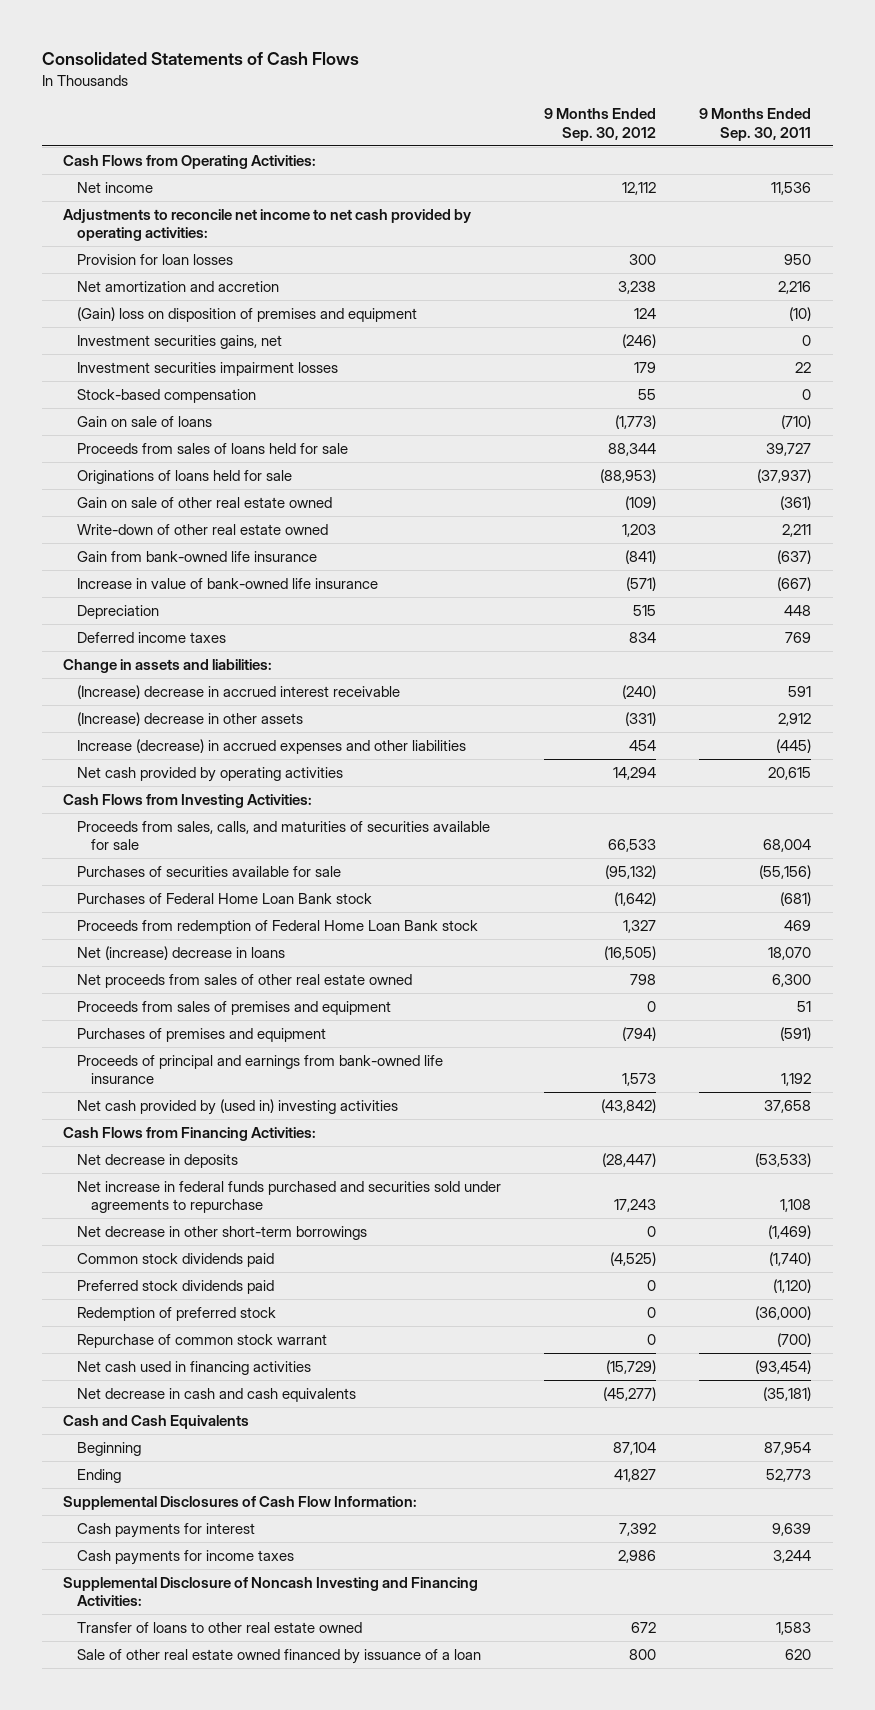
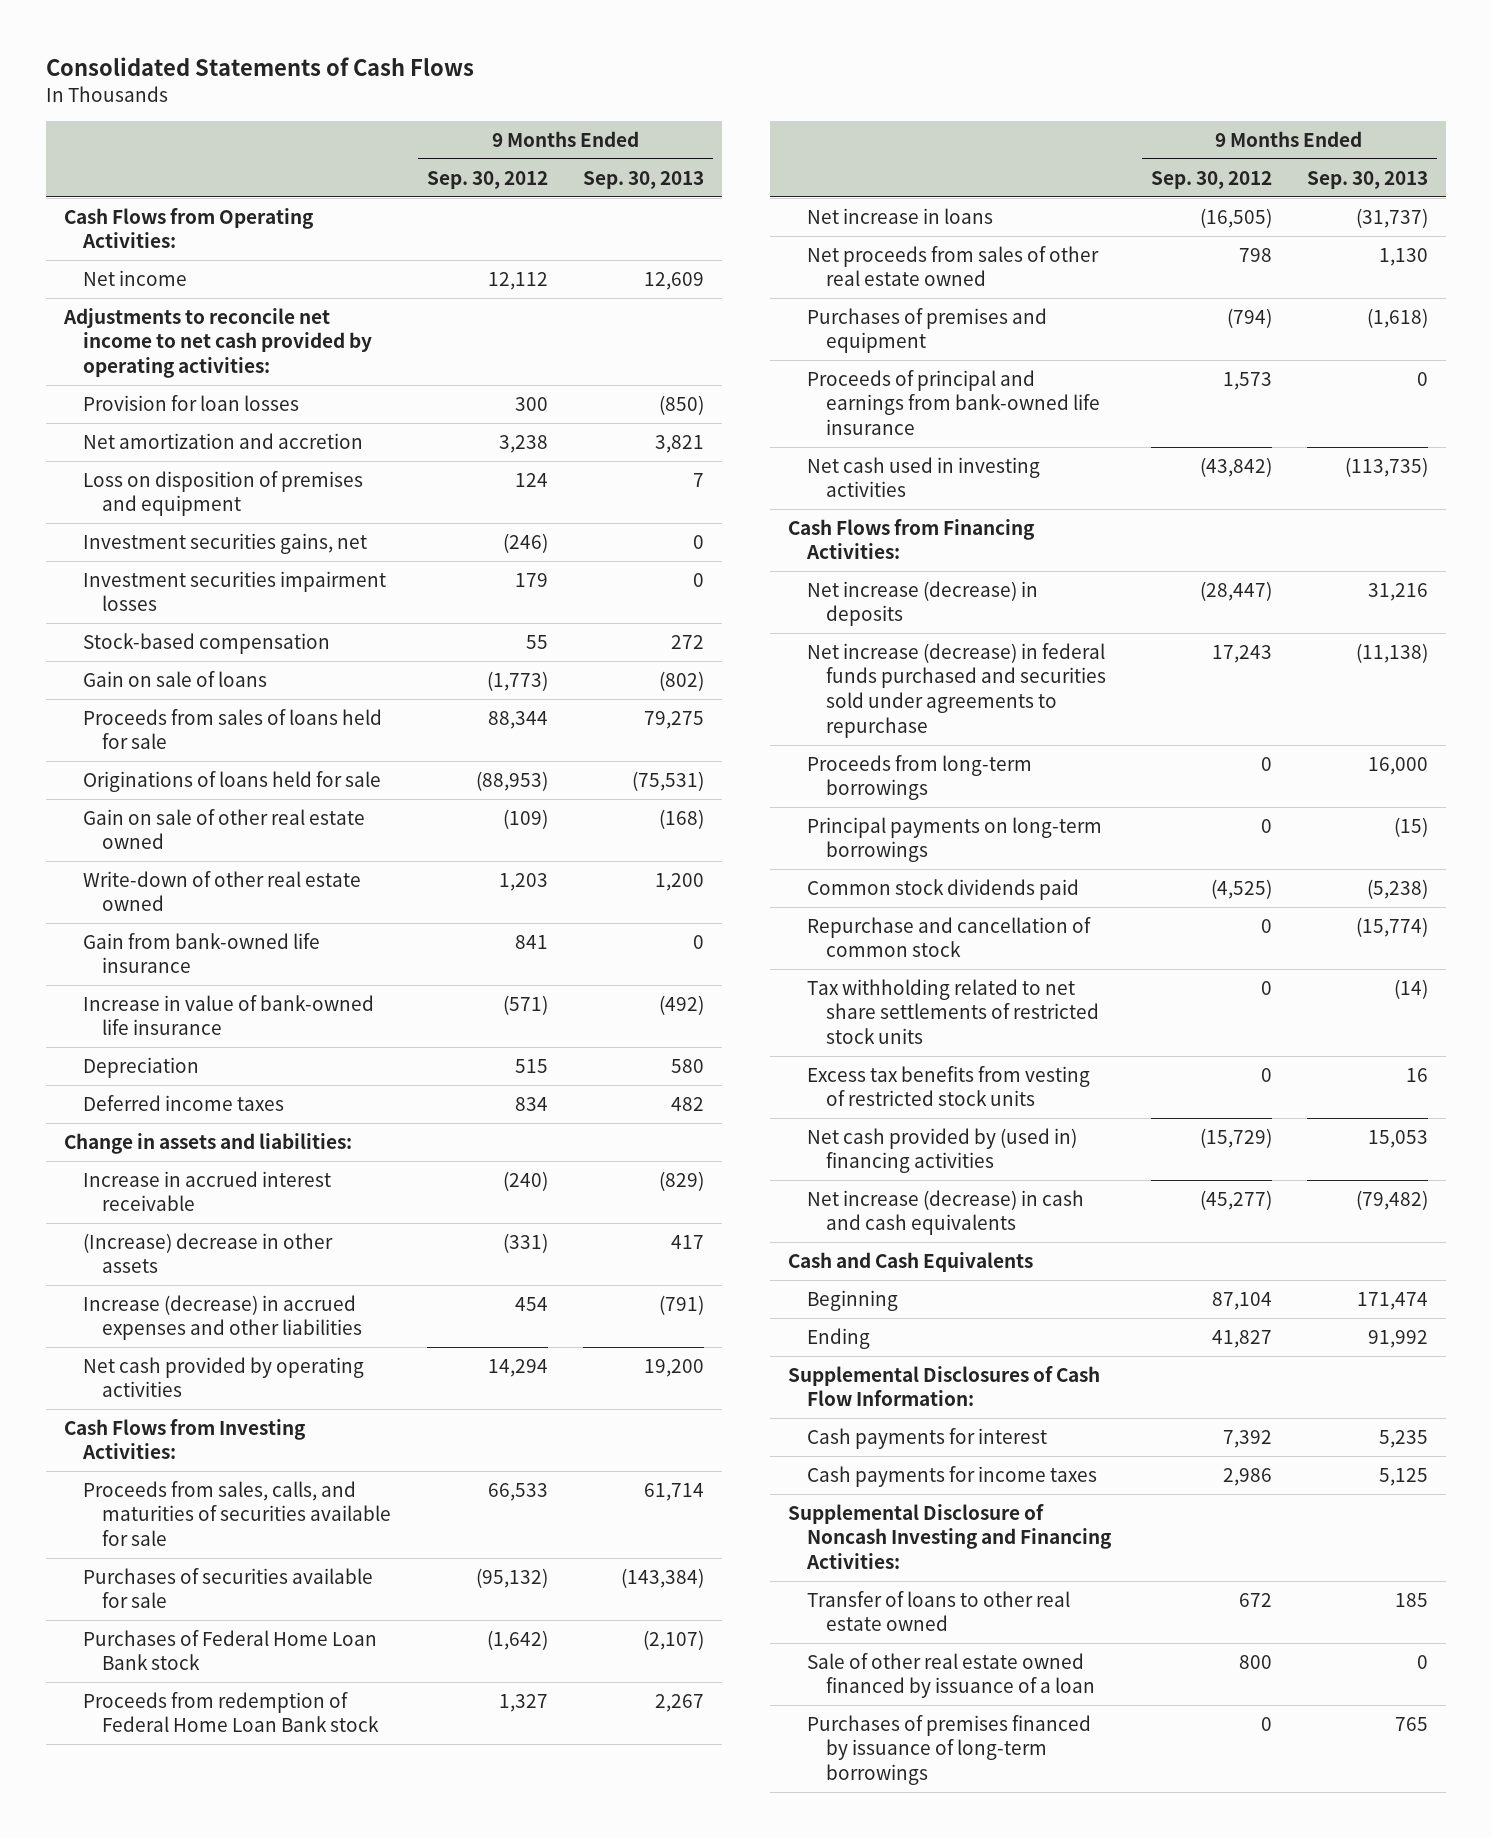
[699,108,812,141] 9 Months Ended Sep. 30, 2011 -> none
none -> [583,170,705,189] Sep. 30, 2013
[77,306,418,322] (Gain) loss on disposition of premises and equipment -> [83,470,364,517] Loss on disposition of premises and equipment
[625,549,657,564] (841) -> [514,934,548,949] 841
[77,684,401,699] (Increase) decrease in accrued interest receivable -> [83,1170,332,1212] Increase in accrued interest receivable
[77,945,286,960] Net (increase) decrease in loans -> [806,207,993,224] Net increase in loans
[77,1000,392,1015] Proceeds from sales of premises and equipment -> none
[77,1098,399,1115] Net cash provided by (used in) investing activities -> [806,456,1040,498] Net cash used in investing activities
[77,1225,368,1240] Net decrease in other short-term borrowings -> none
[77,1153,239,1168] Net decrease in deposits -> [806,580,1038,627] Net increase (decrease) in deposits
[77,1180,502,1214] Net increase in federal funds purchased and securities sold under agreements to repurchase -> [806,642,1107,738] Net increase (decrease) in federal funds purchased and securities sold under agreements to repurchase
none -> [806,754,1032,801] Proceeds from long-term borrowings
none -> [806,816,1102,863] Principal payments on long-term borrowings
[77,1279,275,1294] Preferred stock dividends paid -> none
[77,1306,277,1321] Redemption of preferred stock -> none
[77,1333,328,1348] Repurchase of common stock warrant -> [806,916,1091,958] Repurchase and cancellation of common stock
none -> [806,978,1100,1045] Tax withholding related to net share settlements of restricted stock units
none -> [806,1065,1090,1107] Excess tax benefits from vesting of restricted stock units
[77,1360,312,1375] Net cash used in financing activities -> [806,1127,1077,1174] Net cash provided by (used in) financing activities
[77,1387,357,1402] Net decrease in cash and cash equivalents -> [806,1189,1084,1236] Net increase (decrease) in cash and cash equivalents
none -> [806,1714,1091,1786] Purchases of premises financed by issuance of long-term borrowings

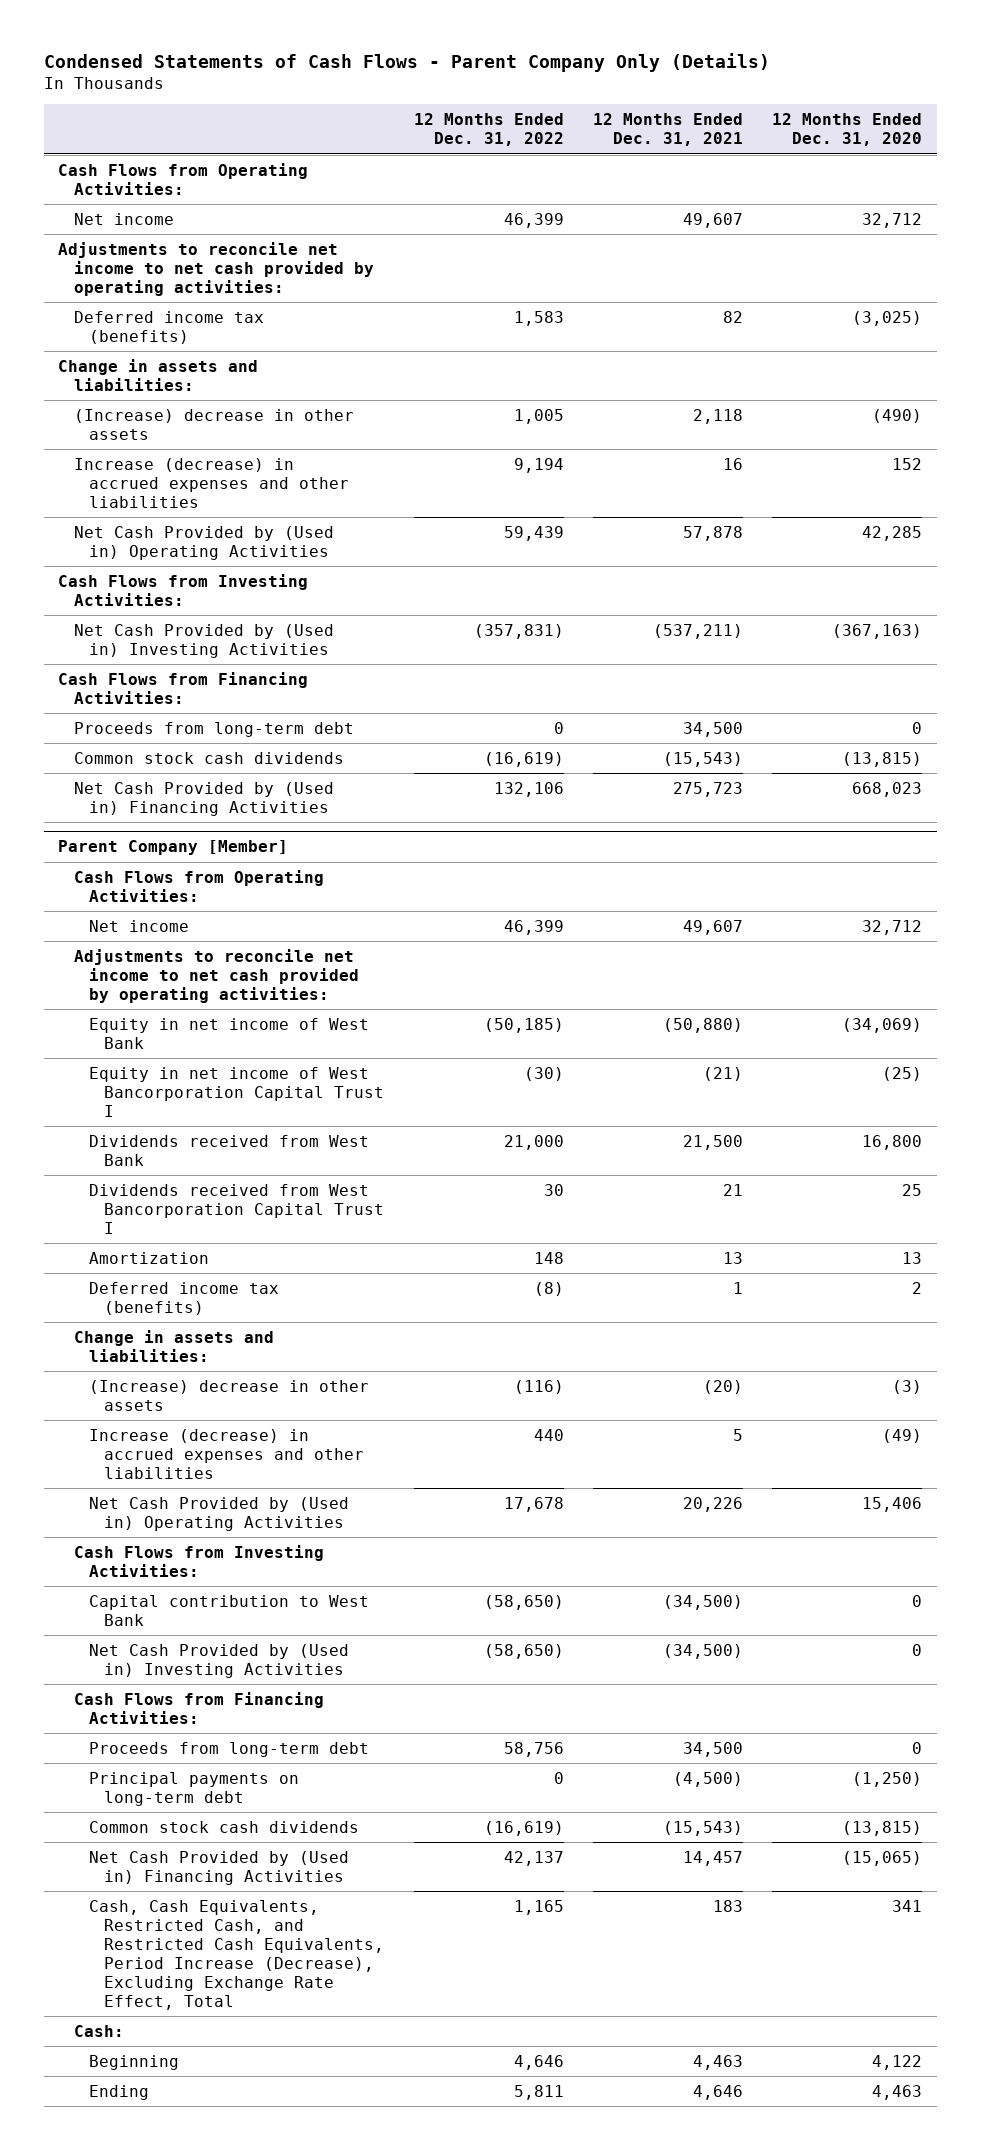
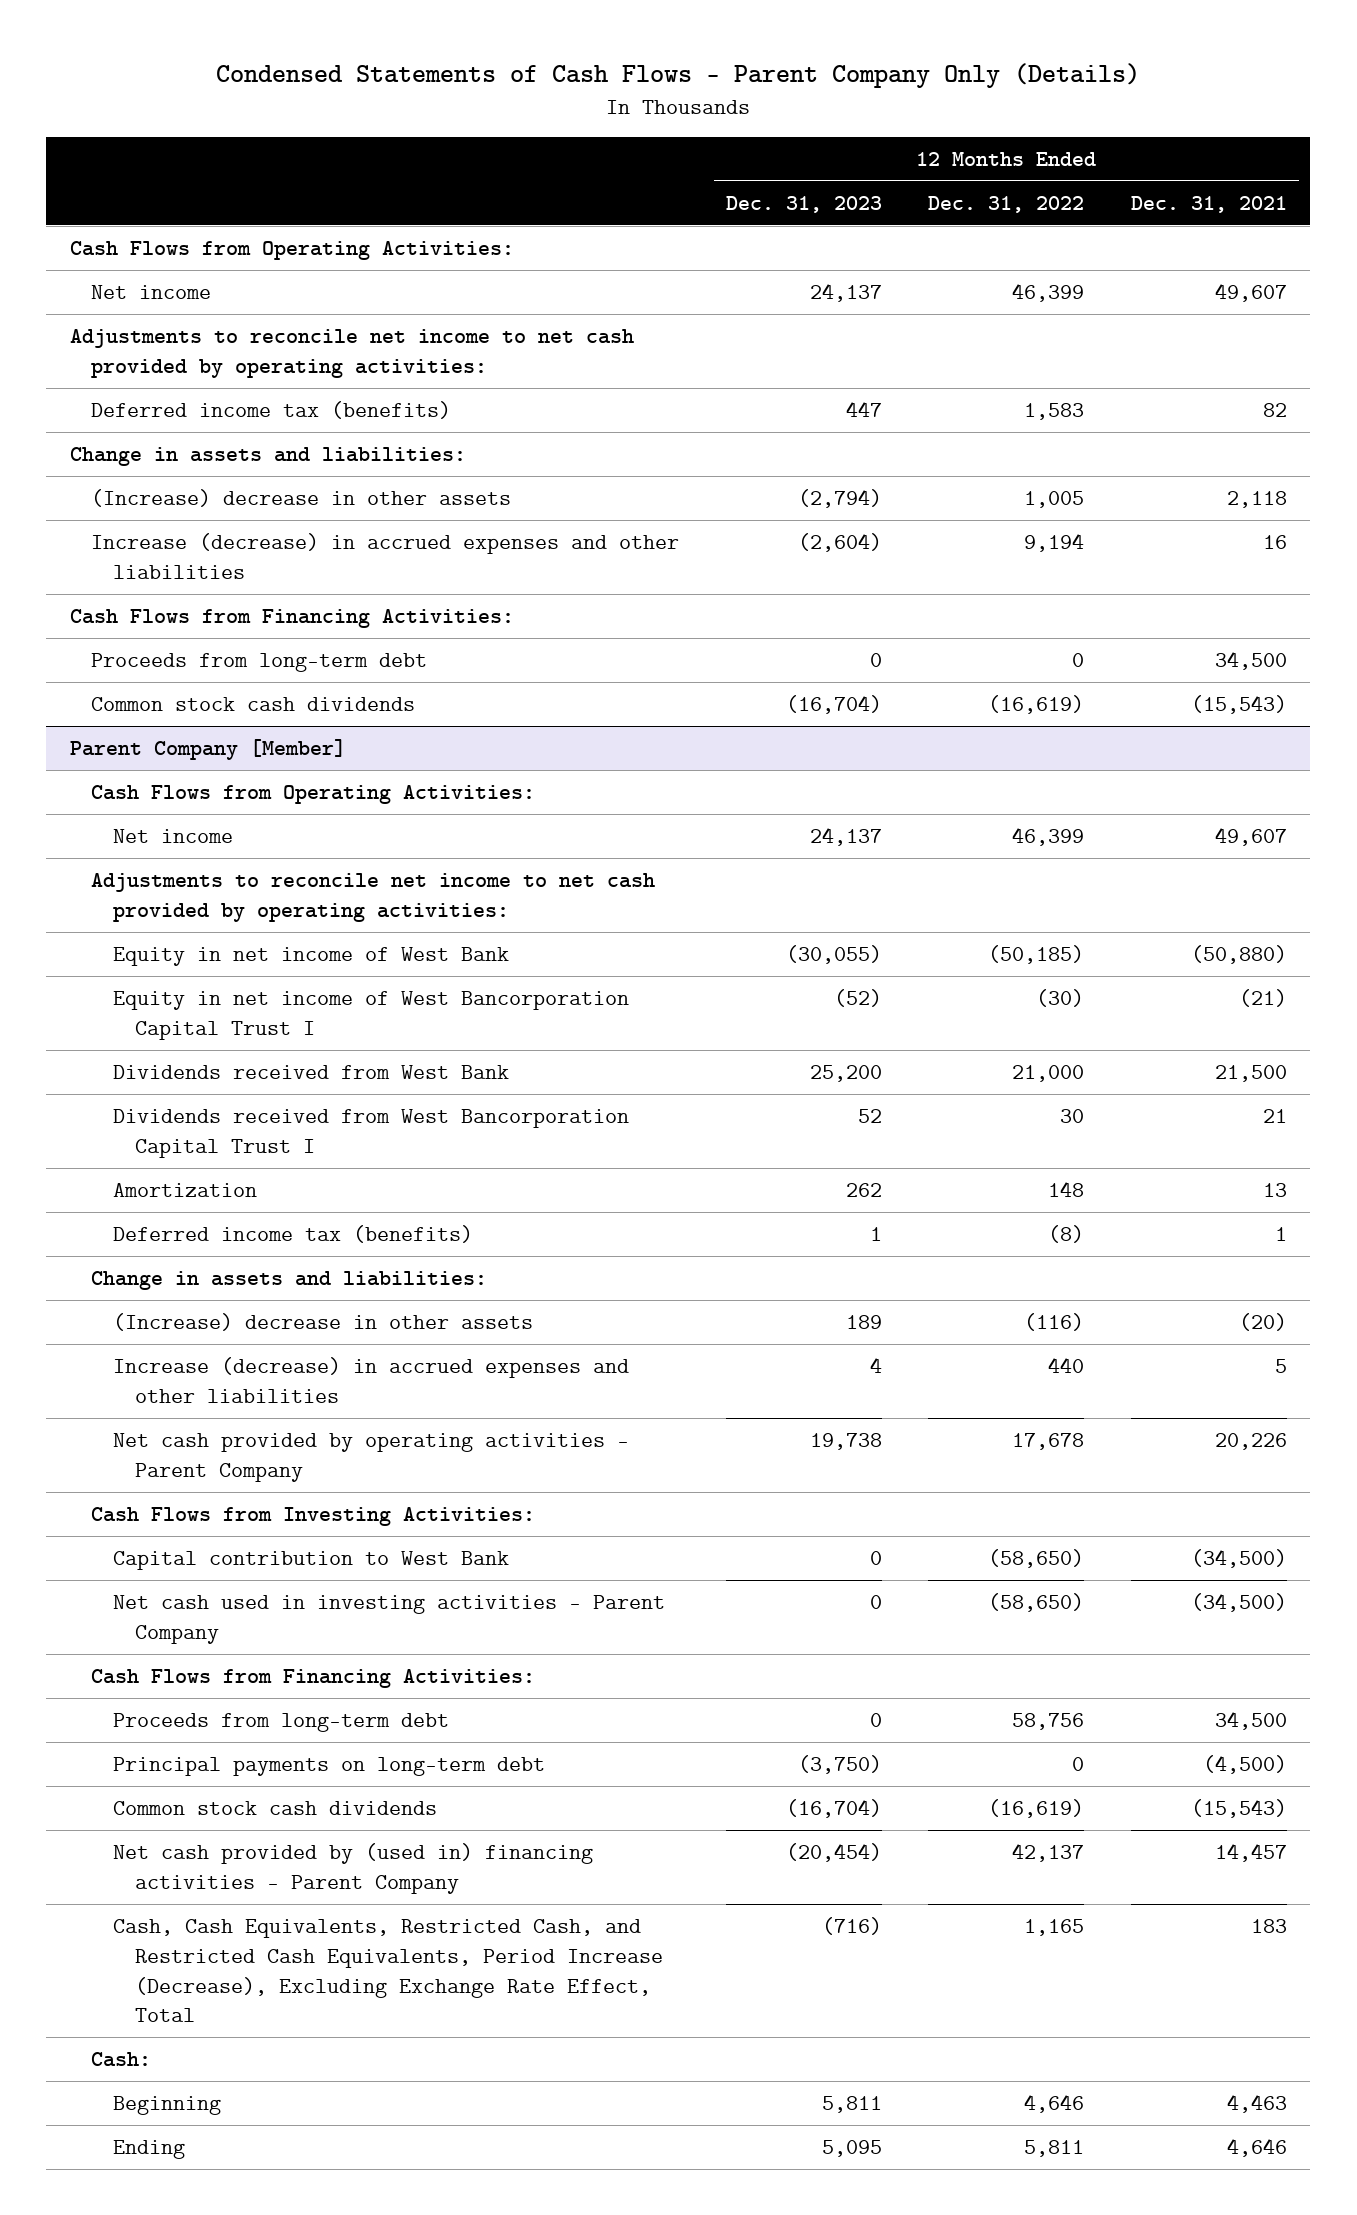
[772,113,923,147] 12 Months Ended Dec. 31, 2020 -> none
none -> [725,195,882,213] Dec. 31, 2023
[73,525,334,560] Net Cash Provided by (Used in) Operating Activities -> none
[58,573,309,606] Cash Flows from Investing Activities: -> none
[73,623,334,658] Net Cash Provided by (Used in) Investing Activities -> none
[73,781,334,816] Net Cash Provided by (Used in) Financing Activities -> none
[88,1496,349,1531] Net Cash Provided by (Used in) Operating Activities -> [112,1433,629,1482] Net cash provided by operating activities - Parent Company
[88,1643,349,1678] Net Cash Provided by (Used in) Investing Activities -> [112,1595,665,1644] Net cash used in investing activities - Parent Company
[88,1850,349,1885] Net Cash Provided by (Used in) Financing Activities -> [112,1843,593,1894] Net cash provided by (used in) financing activities - Parent Company

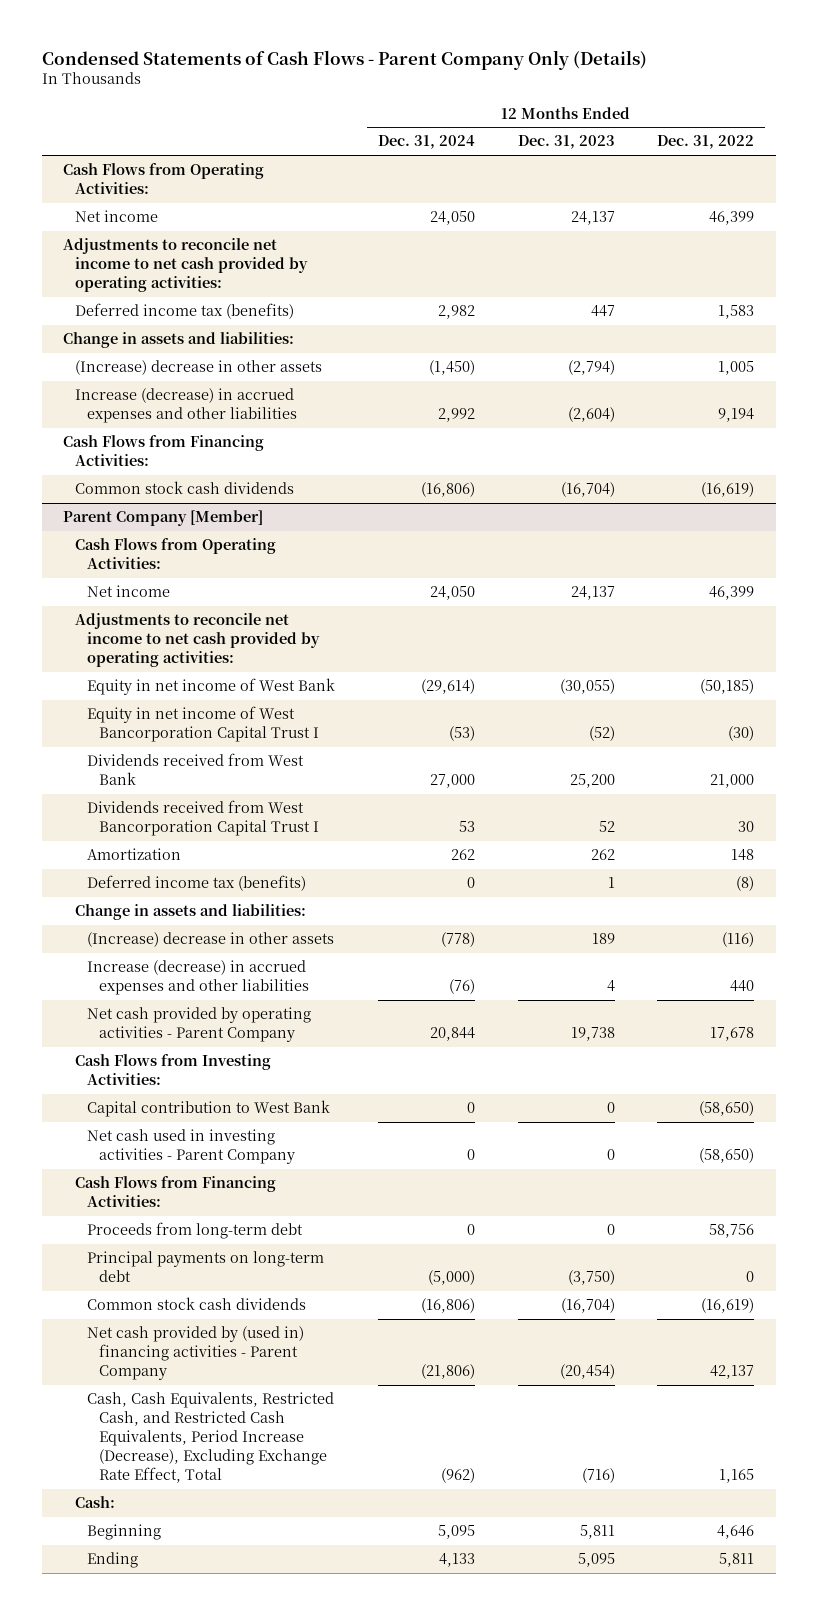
[1130,195,1287,213] Dec. 31, 2021 -> none
none -> [377,135,475,150] Dec. 31, 2024
[91,653,428,673] Proceeds from long-term debt -> none

